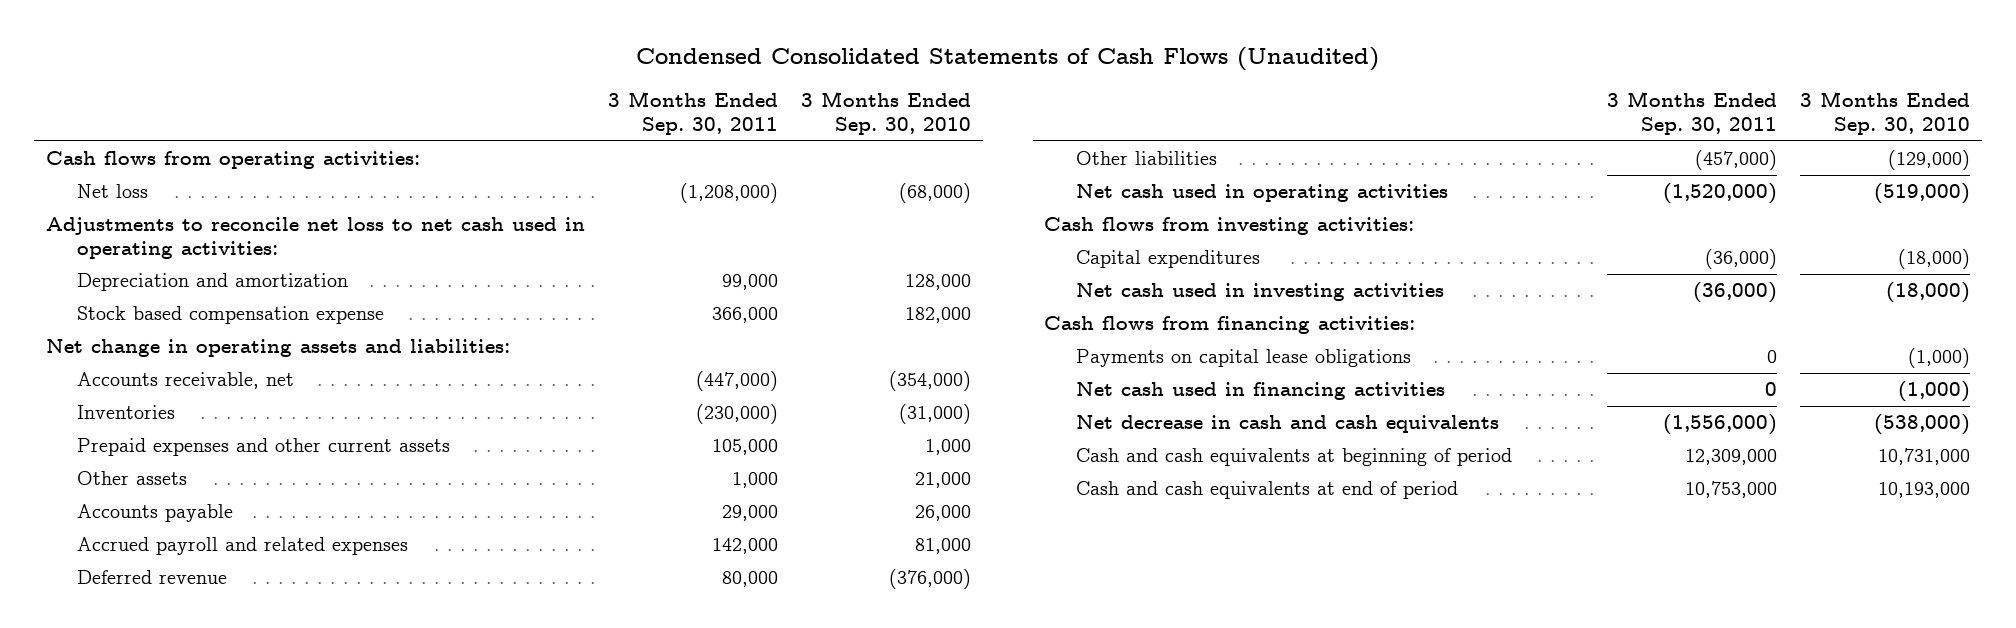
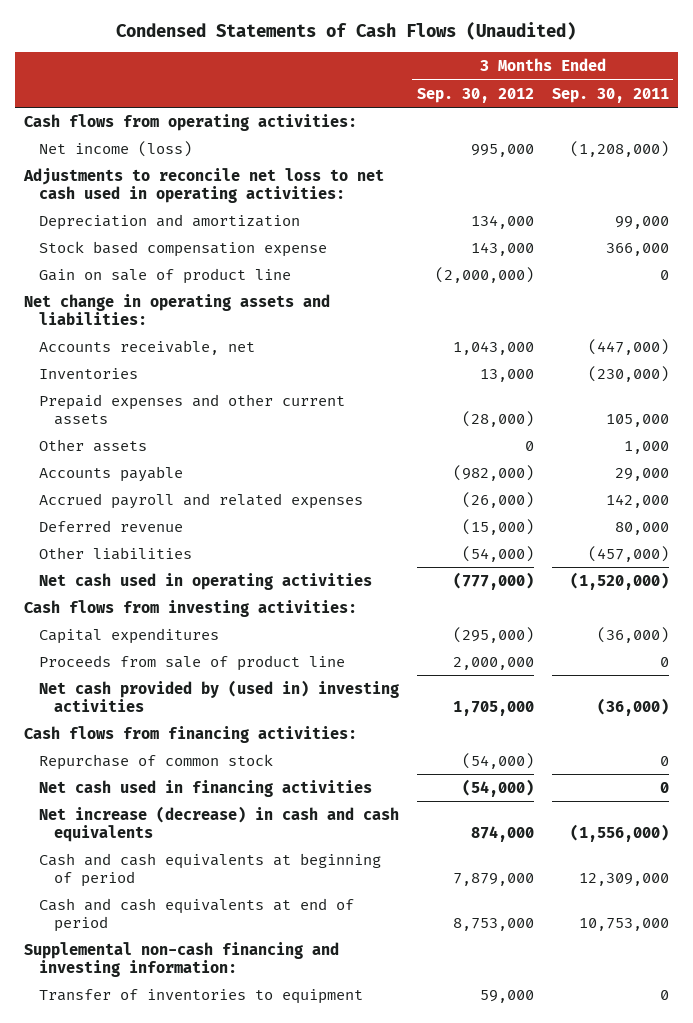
[635,47,1379,72] Condensed Consolidated Statements of Cash Flows (Unaudited) -> [116,22,577,41] Condensed Statements of Cash Flows (Unaudited)
[801,91,972,135] 3 Months Ended Sep. 30, 2010 -> none
none -> [416,87,534,103] Sep. 30, 2012
[77,184,149,199] Net loss -> [38,140,192,157] Net income (loss)
none -> [38,267,291,284] Gain on sale of product line
none -> [38,654,345,671] Proceeds from sale of product line
[1075,283,1444,302] Net cash used in investing activities -> [38,679,399,712] Net cash provided by (used in) investing activities
[1075,349,1411,368] Payments on capital lease obligations -> none
none -> [38,753,273,770] Repurchase of common stock
[1075,415,1499,434] Net decrease in cash and cash equivalents -> [38,805,399,842] Net increase (decrease) in cash and cash equivalents
none -> [23,941,339,977] Supplemental non-cash financing and investing information:
none -> [38,988,363,1004] Transfer of inventories to equipment

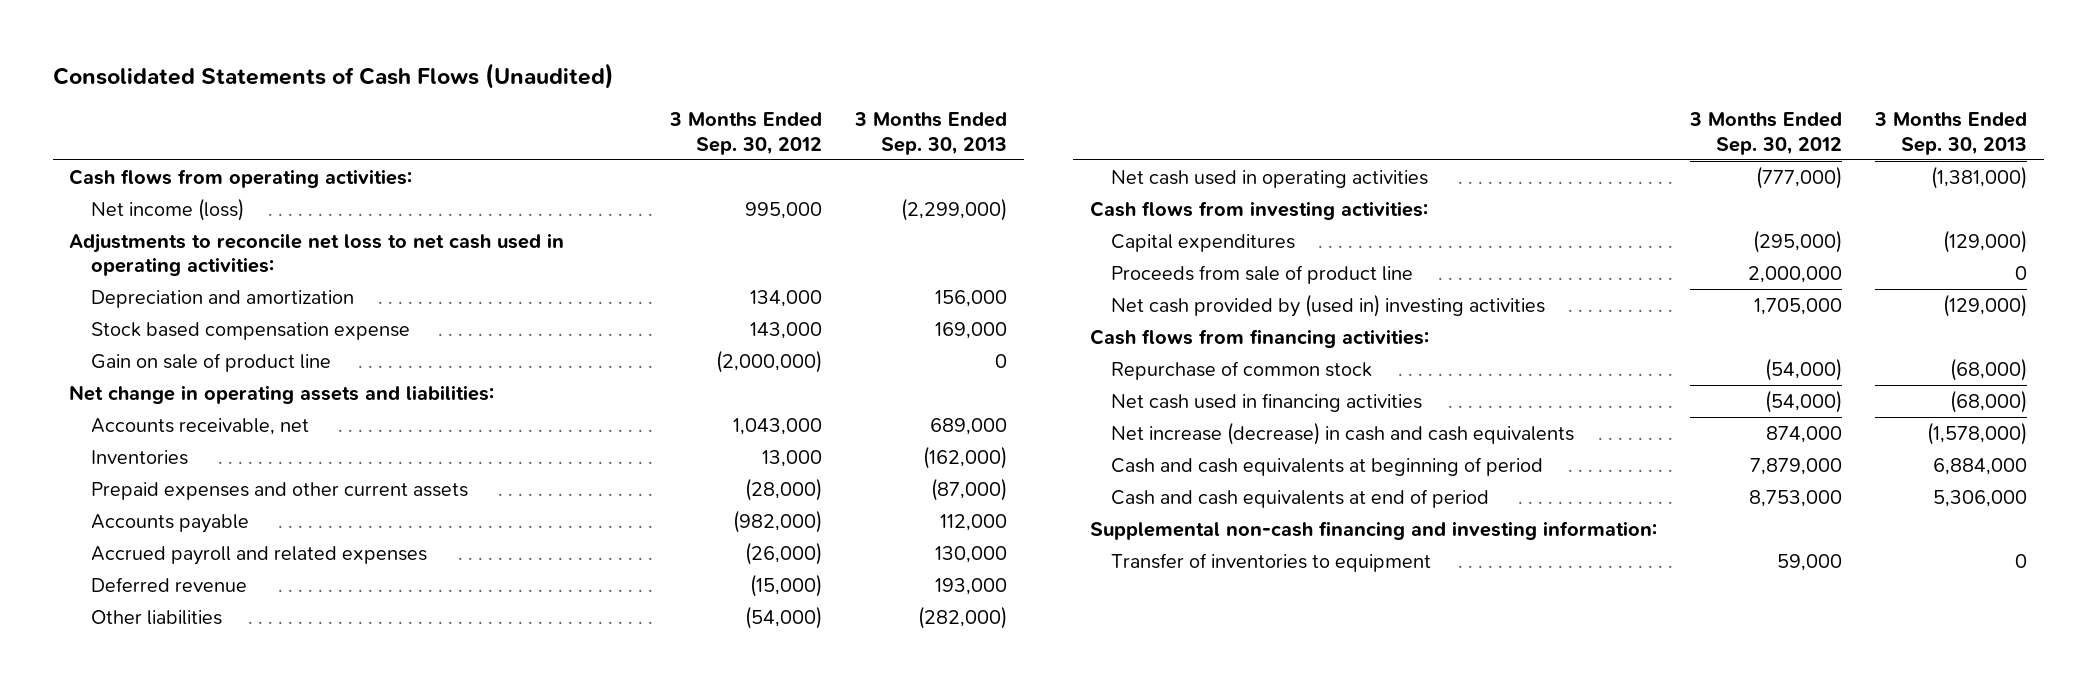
[116,22,577,41] Condensed Statements of Cash Flows (Unaudited) -> [52,62,614,89] Consolidated Statements of Cash Flows (Unaudited)
[551,87,669,103] Sep. 30, 2011 -> none
none -> [854,112,1008,155] 3 Months Ended Sep. 30, 2013
[38,438,147,452] Other assets -> none

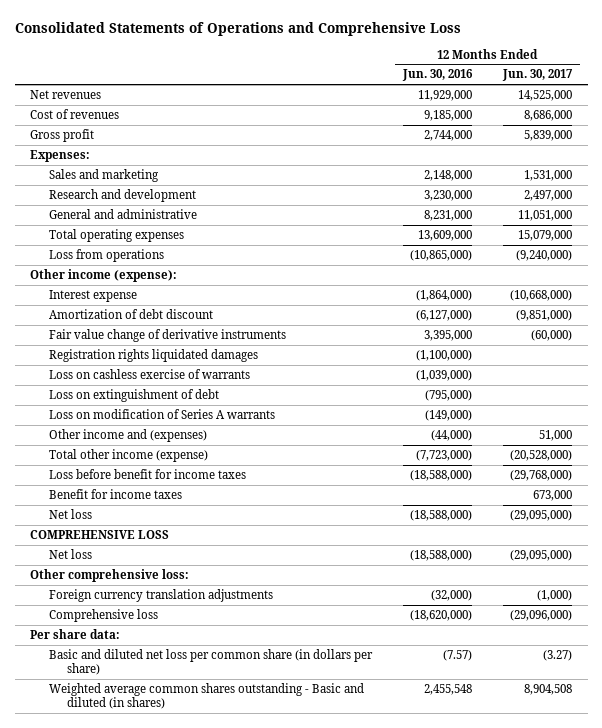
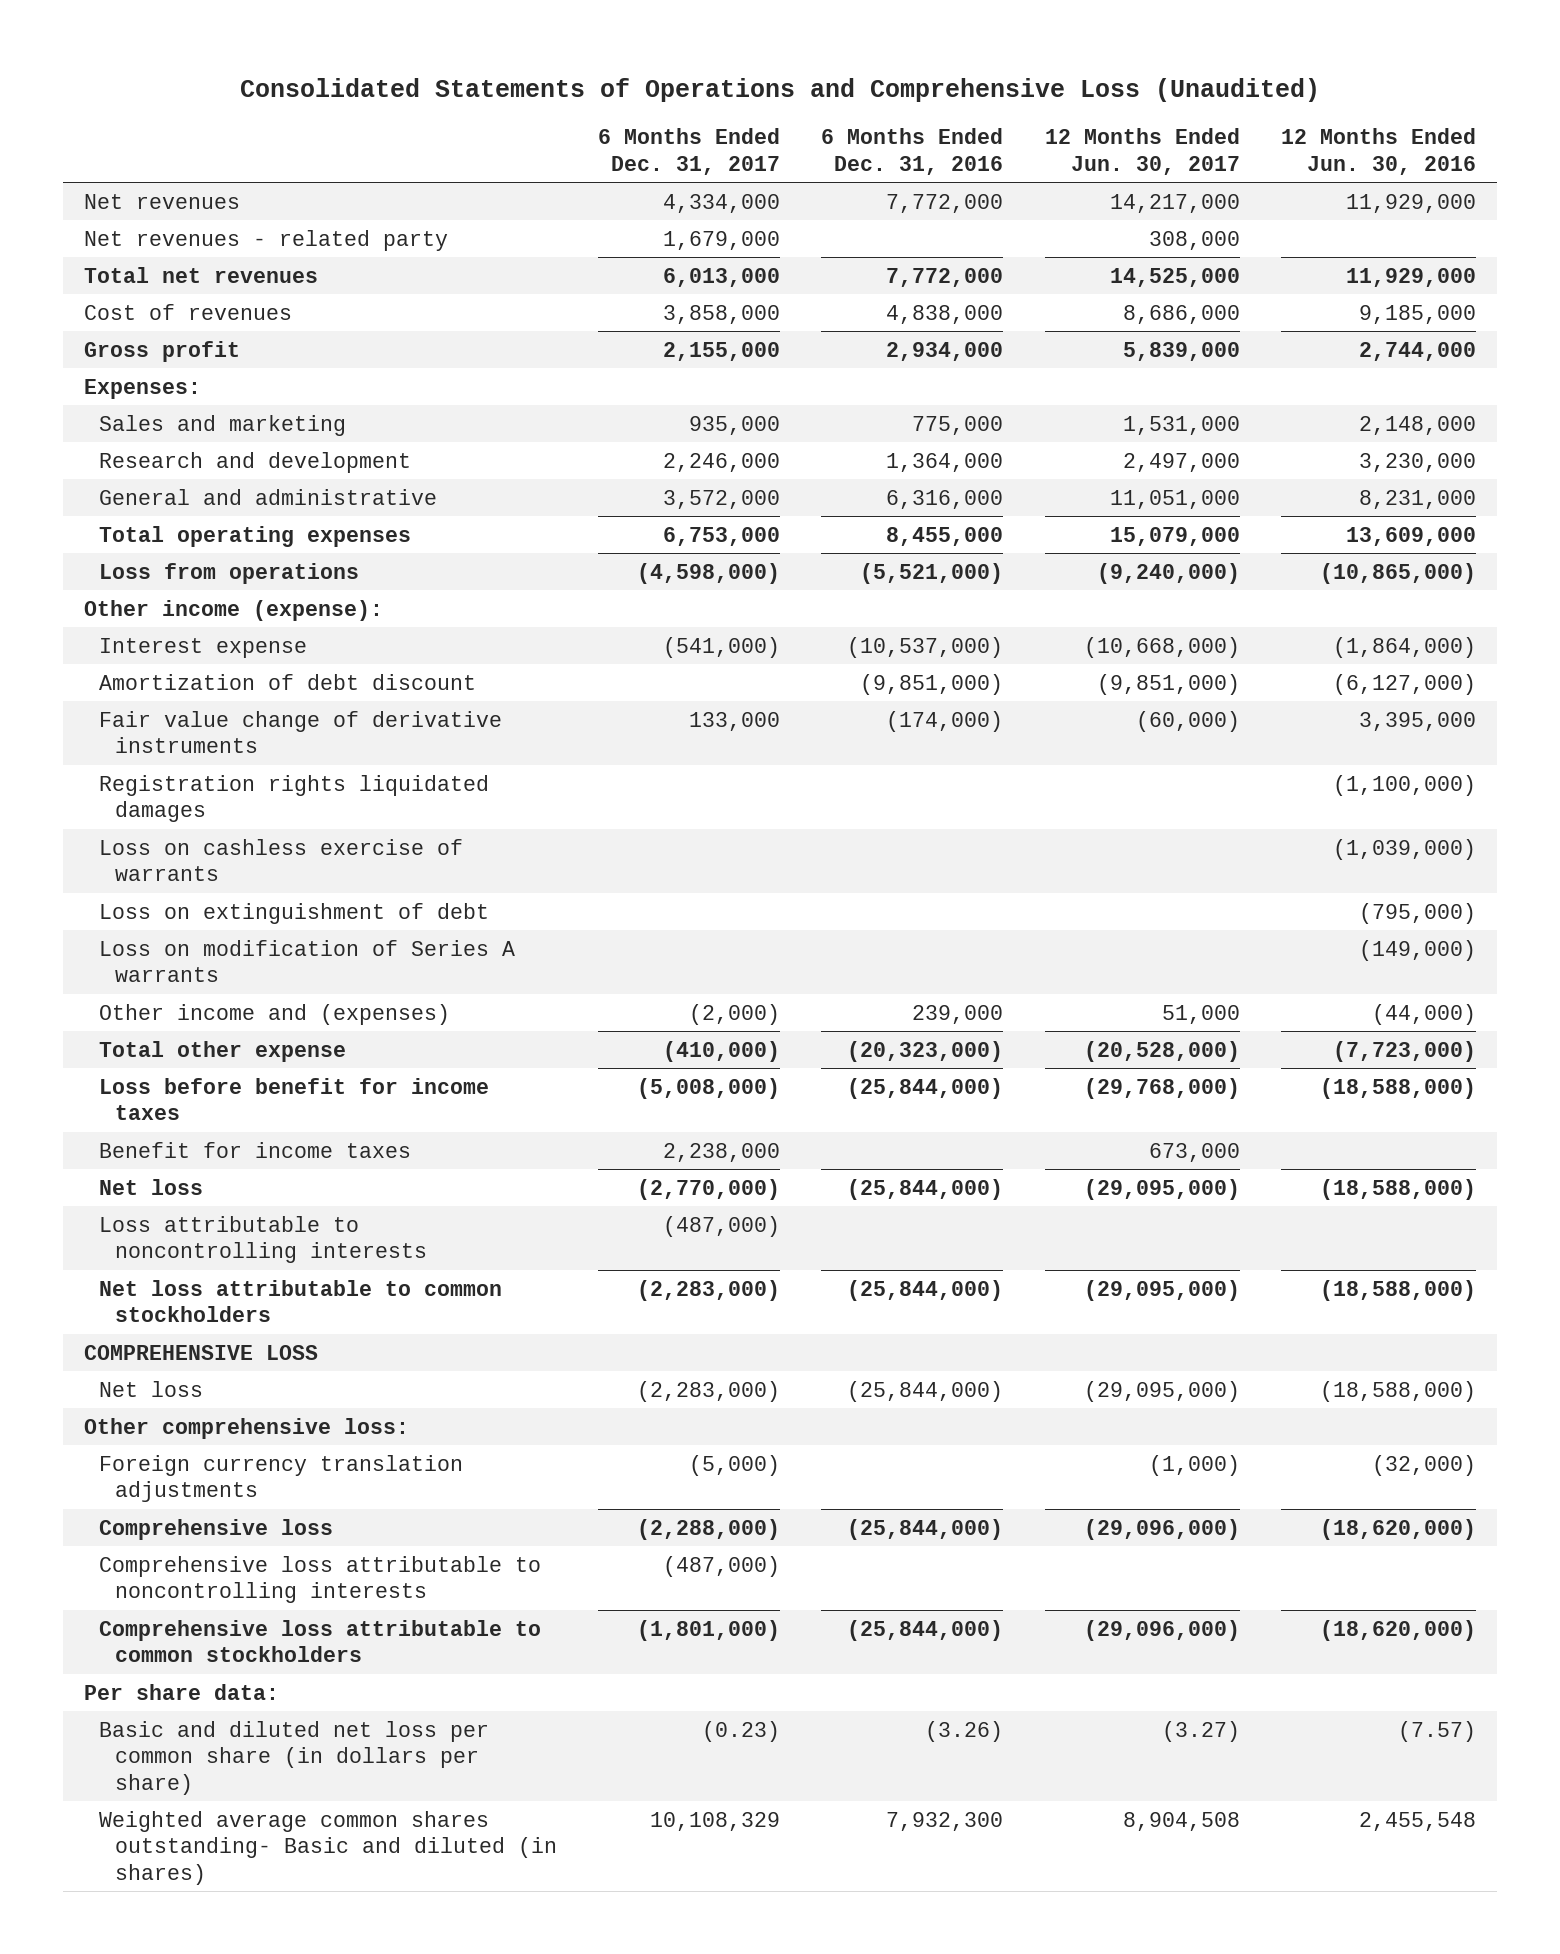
[14,21,461,36] Consolidated Statements of Operations and Comprehensive Loss -> [239,77,1320,102] Consolidated Statements of Operations and Comprehensive Loss (Unaudited)
none -> [597,128,780,175] 6 Months Ended Dec. 31, 2017
none -> [821,128,1004,175] 6 Months Ended Dec. 31, 2016
[517,90,572,102] 14,525,000 -> [1109,193,1240,213] 14,217,000
none -> [83,229,448,251] Net revenues - related party
none -> [83,266,318,283] Total net revenues
[48,449,208,463] Total other income (expense) -> [99,1040,347,1062] Total other expense
none -> [99,1215,427,1264] Loss attributable to noncontrolling interests
none -> [99,1279,503,1323] Net loss attributable to common stockholders
none -> [99,1555,542,1604] Comprehensive loss attributable to noncontrolling interests
none -> [99,1619,542,1663] Comprehensive loss attributable to common stockholders
[48,683,364,709] Weighted average common shares outstanding - Basic and diluted (in shares) -> [99,1810,557,1885] Weighted average common shares outstanding- Basic and diluted (in shares)

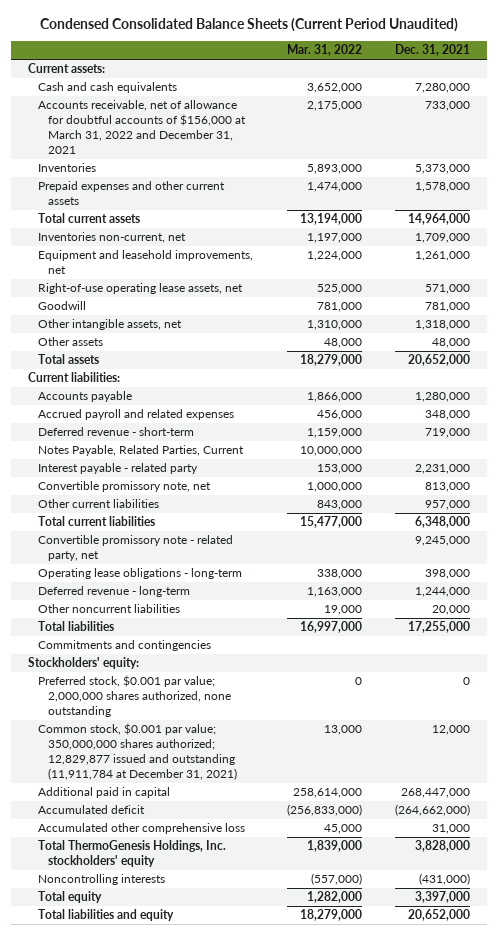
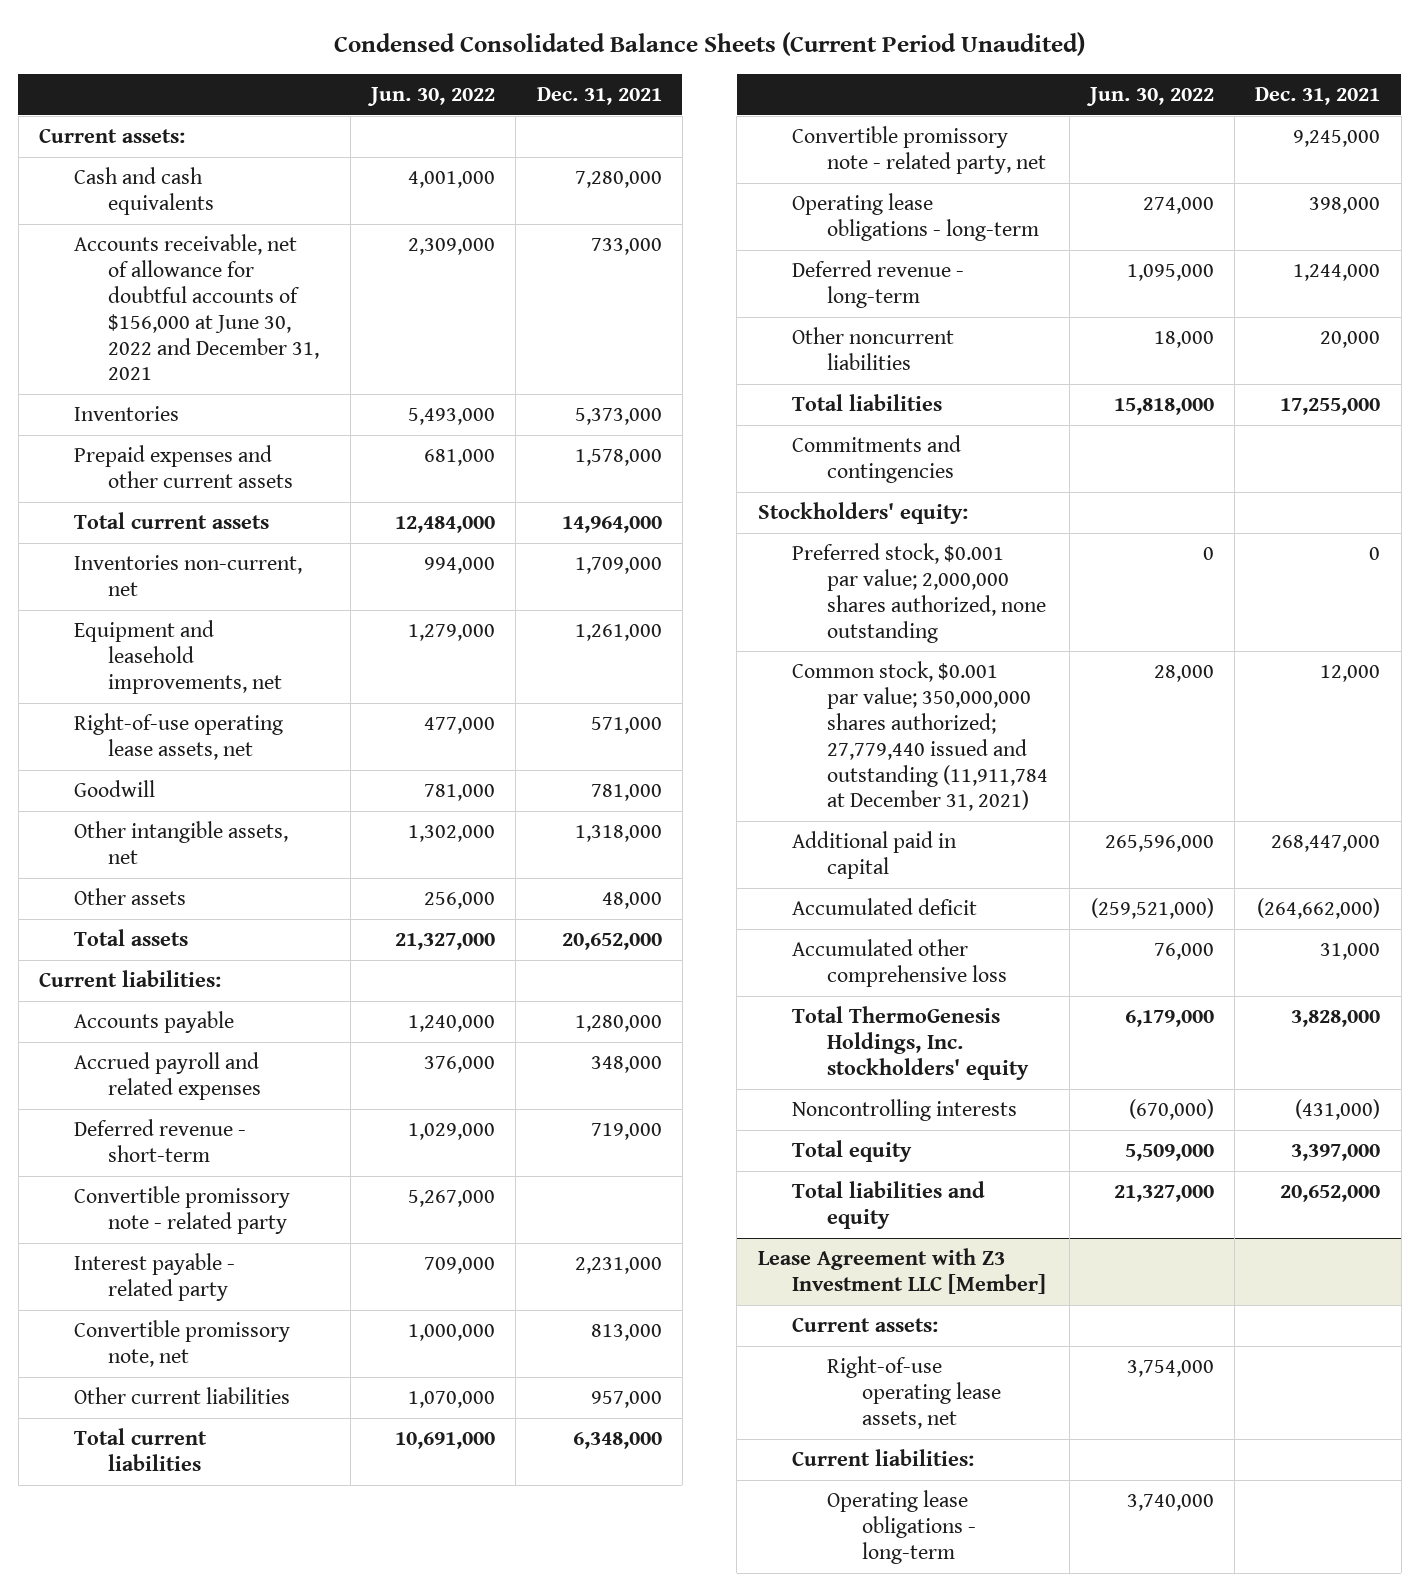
[286,44,362,57] Mar. 31, 2022 -> none
none -> [366,87,495,107] Jun. 30, 2022
[38,100,247,155] Accounts receivable, net of allowance for doubtful accounts of $156,000 at March 31, 2022 and December 31, 2021 -> [73,234,320,381] Accounts receivable, net of allowance for doubtful accounts of $156,000 at June 30, 2022 and December 31, 2021
[38,445,245,457] Notes Payable, Related Parties, Current -> [73,1186,290,1235] Convertible promissory note - related party
[38,723,238,781] Common stock, $0.001 par value; 350,000,000 shares authorized; 12,829,877 issued and outstanding (11,911,784 at December 31, 2021) -> [792,661,1049,812] Common stock, $0.001 par value; 350,000,000 shares authorized; 27,779,440 issued and outstanding (11,911,784 at December 31, 2021)
none -> [757,1248,1047,1295] Lease Agreement with Z3 Investment LLC [Member]
none -> [792,1317,939,1333] Current assets:
none -> [827,1356,1001,1429] Right-of-use operating lease assets, net
none -> [792,1449,975,1467] Current liabilities:
none -> [827,1490,976,1564] Operating lease obligations - long-term

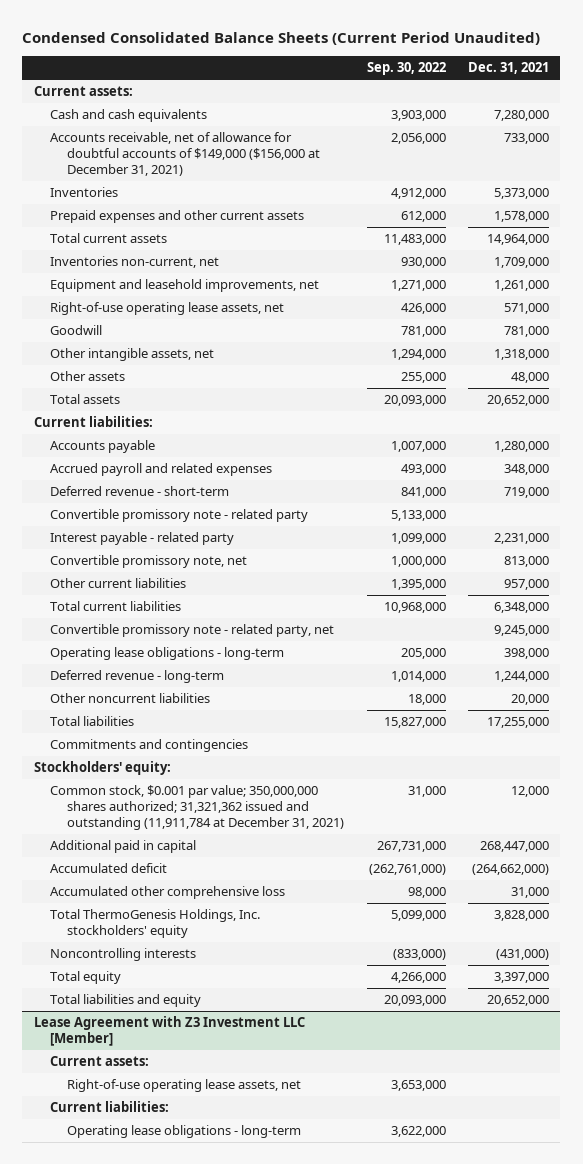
[366,87,495,107] Jun. 30, 2022 -> none
none -> [366,62,446,76] Sep. 30, 2022
[73,234,320,381] Accounts receivable, net of allowance for doubtful accounts of $156,000 at June 30, 2022 and December 31, 2021 -> [50,132,320,177] Accounts receivable, net of allowance for doubtful accounts of $149,000 ($156,000 at December 31, 2021)
[792,543,1047,643] Preferred stock, $0.001 par value; 2,000,000 shares authorized, none outstanding -> none
[792,661,1049,812] Common stock, $0.001 par value; 350,000,000 shares authorized; 27,779,440 issued and outstanding (11,911,784 at December 31, 2021) -> [50,785,344,831] Common stock, $0.001 par value; 350,000,000 shares authorized; 31,321,362 issued and outstanding (11,911,784 at December 31, 2021)

